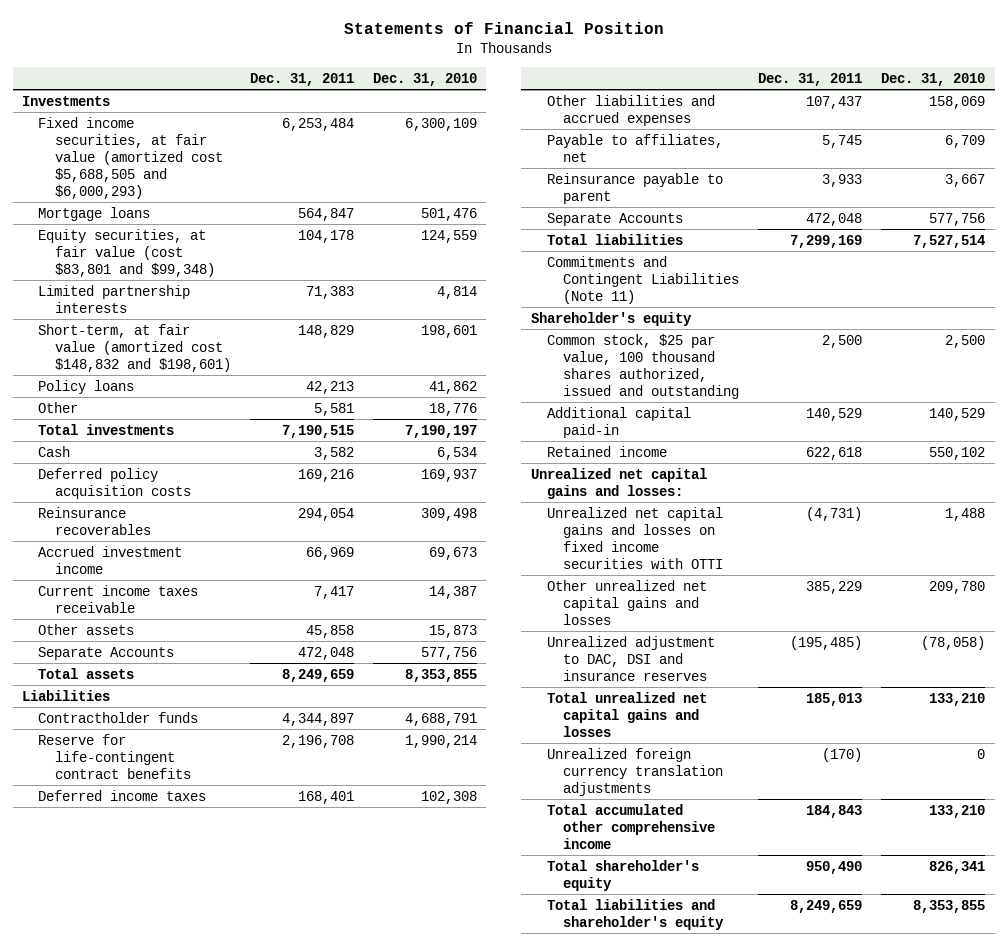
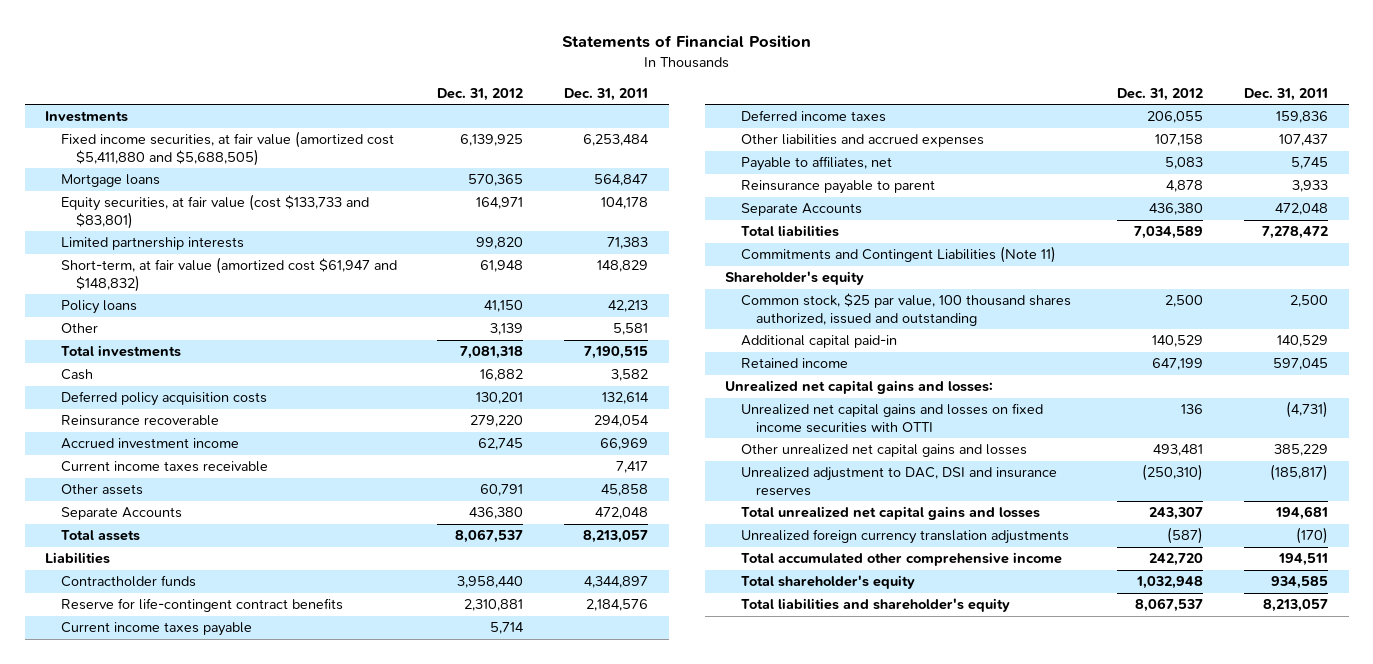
[372,72,477,86] Dec. 31, 2010 -> none
none -> [437,87,524,101] Dec. 31, 2012
[38,116,223,199] Fixed income securities, at fair value (amortized cost $5,688,505 and $6,000,293) -> [60,131,394,166] Fixed income securities, at fair value (amortized cost $5,411,880 and $5,688,505)
[38,228,215,277] Equity securities, at fair value (cost $83,801 and $99,348) -> [60,194,369,229] Equity securities, at fair value (cost $133,733 and $83,801)
[38,323,231,372] Short-term, at fair value (amortized cost $148,832 and $198,601) -> [60,257,397,292] Short-term, at fair value (amortized cost $61,947 and $148,832)
[297,468,354,482] 169,216 -> [602,392,650,405] 132,614
[38,506,151,535] Reinsurance recoverables -> [60,415,219,427] Reinsurance recoverable
[281,668,354,682] 8,249,659 -> [583,530,649,544] 8,213,057
[281,734,354,748] 2,196,708 -> [586,599,649,612] 2,184,576
none -> [60,622,252,637] Current income taxes payable
[297,790,354,804] 168,401 -> [1276,111,1329,124] 159,836
[790,234,863,248] 7,299,169 -> [1262,226,1329,240] 7,278,472
[806,446,863,460] 622,618 -> [1273,358,1329,371] 597,045
[790,635,863,650] (195,485) -> [1270,464,1329,482] (185,817)
[806,692,863,706] 185,013 -> [1275,506,1329,521] 194,681
[806,804,863,818] 184,843 -> [1278,553,1329,567] 194,511
[806,860,863,874] 950,490 -> [1271,576,1329,590] 934,585
[790,899,863,913] 8,249,659 -> [1263,599,1329,613] 8,213,057

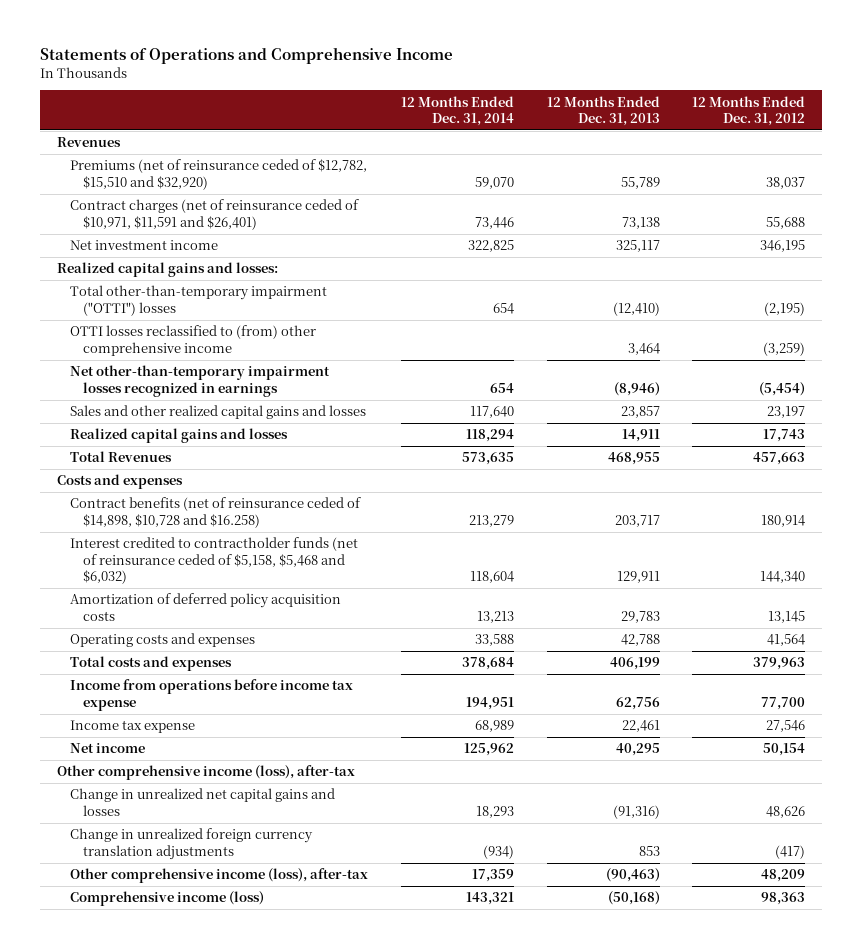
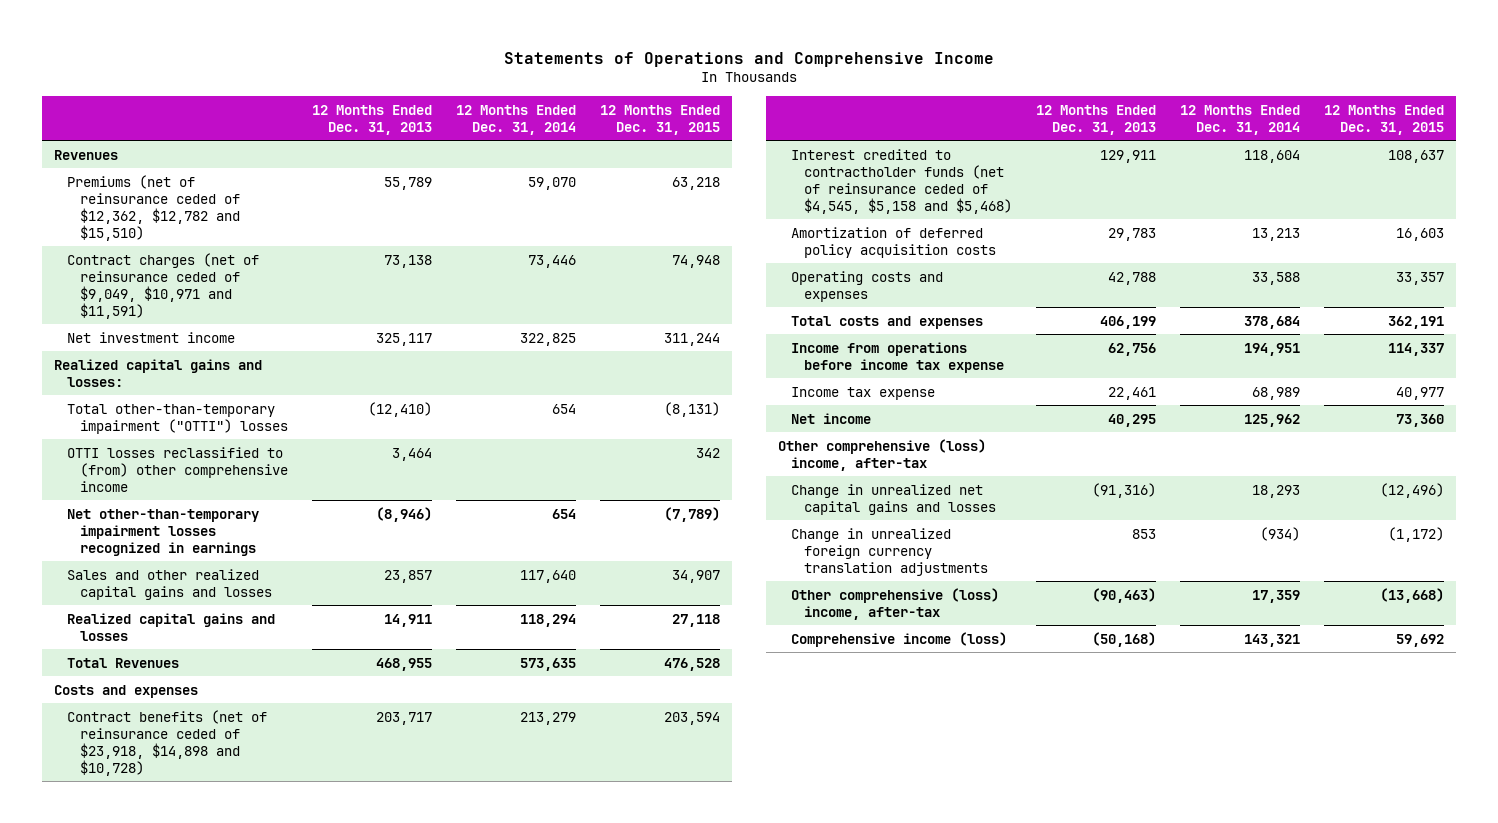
[692,95,806,127] 12 Months Ended Dec. 31, 2012 -> none
none -> [599,104,720,135] 12 Months Ended Dec. 31, 2015
[69,159,367,190] Premiums (net of reinsurance ceded of $12,782, $15,510 and $32,920) -> [67,174,240,241] Premiums (net of reinsurance ceded of $12,362, $12,782 and $15,510)
[69,199,359,230] Contract charges (net of reinsurance ceded of $10,971, $11,591 and $26,401) -> [67,252,260,319] Contract charges (net of reinsurance ceded of $9,049, $10,971 and $11,591)
[69,497,361,528] Contract benefits (net of reinsurance ceded of $14,898, $10,728 and $16.258) -> [67,709,268,776] Contract benefits (net of reinsurance ceded of $23,918, $14,898 and $10,728)
[69,537,358,584] Interest credited to contractholder funds (net of reinsurance ceded of $5,158, $5,468 and $6,032) -> [791,148,1012,214] Interest credited to contractholder funds (net of reinsurance ceded of $4,545, $5,158 and $5,468)
[56,765,355,781] Other comprehensive income (loss), after-tax -> [778,438,987,471] Other comprehensive (loss) income, after-tax
[69,868,368,884] Other comprehensive income (loss), after-tax -> [791,587,1000,620] Other comprehensive (loss) income, after-tax

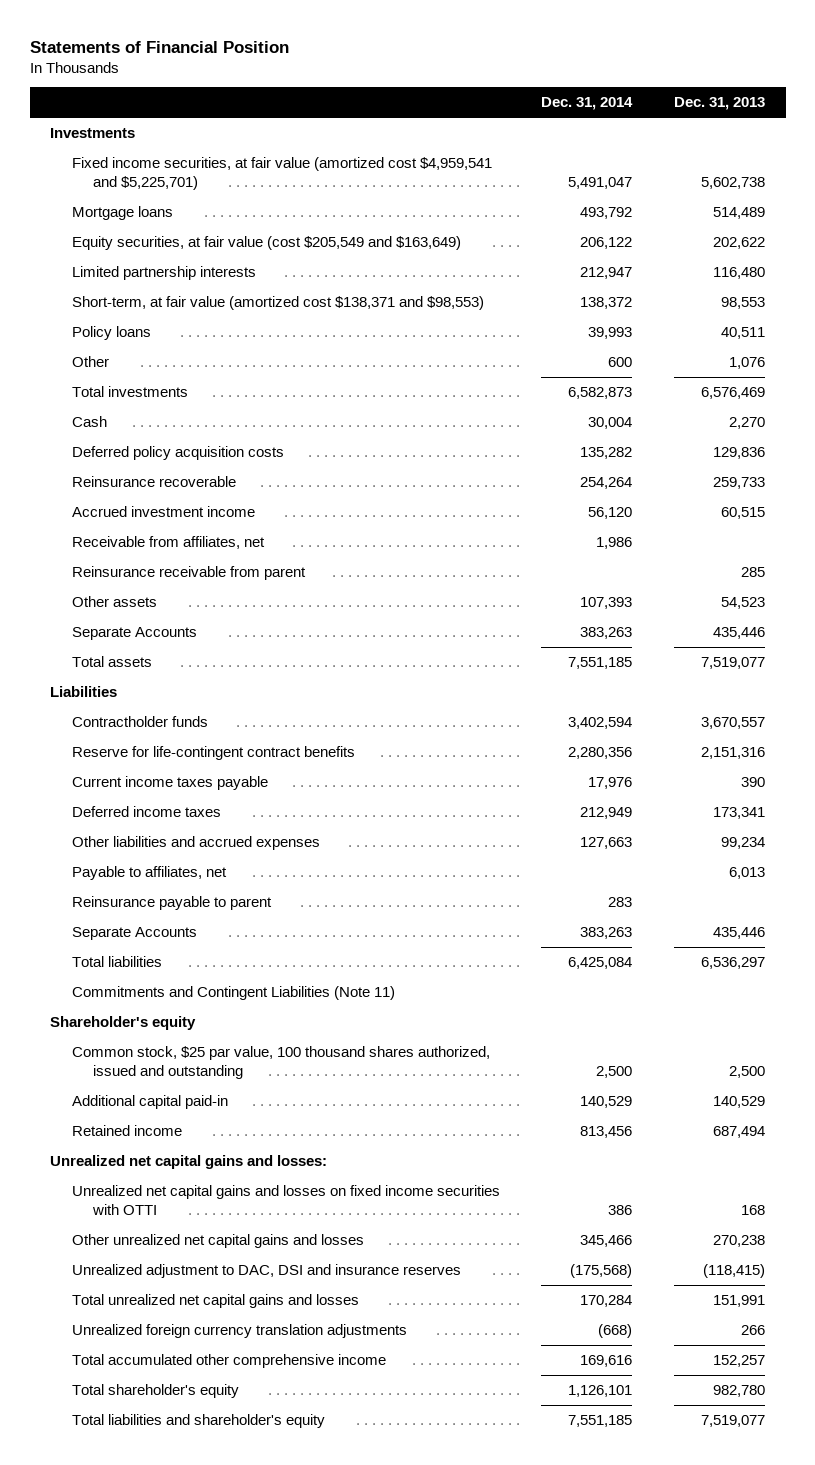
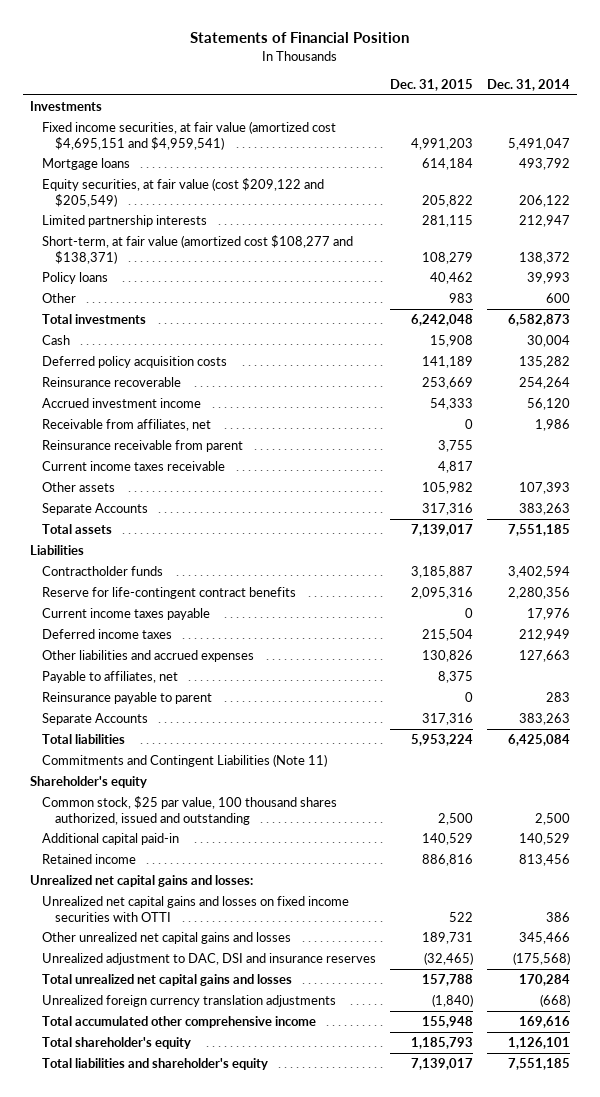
[673,97,765,111] Dec. 31, 2013 -> none
none -> [390,78,474,91] Dec. 31, 2015
[71,157,492,191] Fixed income securities, at fair value (amortized cost $4,959,541 and $5,225,701) -> [42,121,337,150] Fixed income securities, at fair value (amortized cost $4,695,151 and $4,959,541)
[71,236,461,251] Equity securities, at fair value (cost $205,549 and $163,649) -> [42,178,325,207] Equity securities, at fair value (cost $209,122 and $205,549)
[71,296,484,311] Short-term, at fair value (amortized cost $138,371 and $98,553) -> [42,235,354,264] Short-term, at fair value (amortized cost $108,277 and $138,371)
none -> [42,461,226,472] Current income taxes receivable

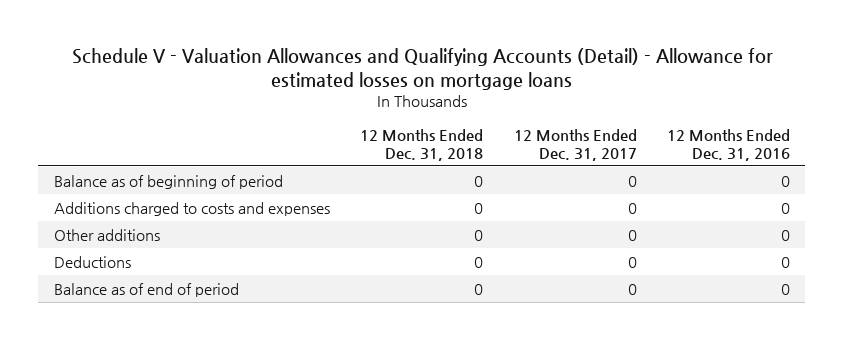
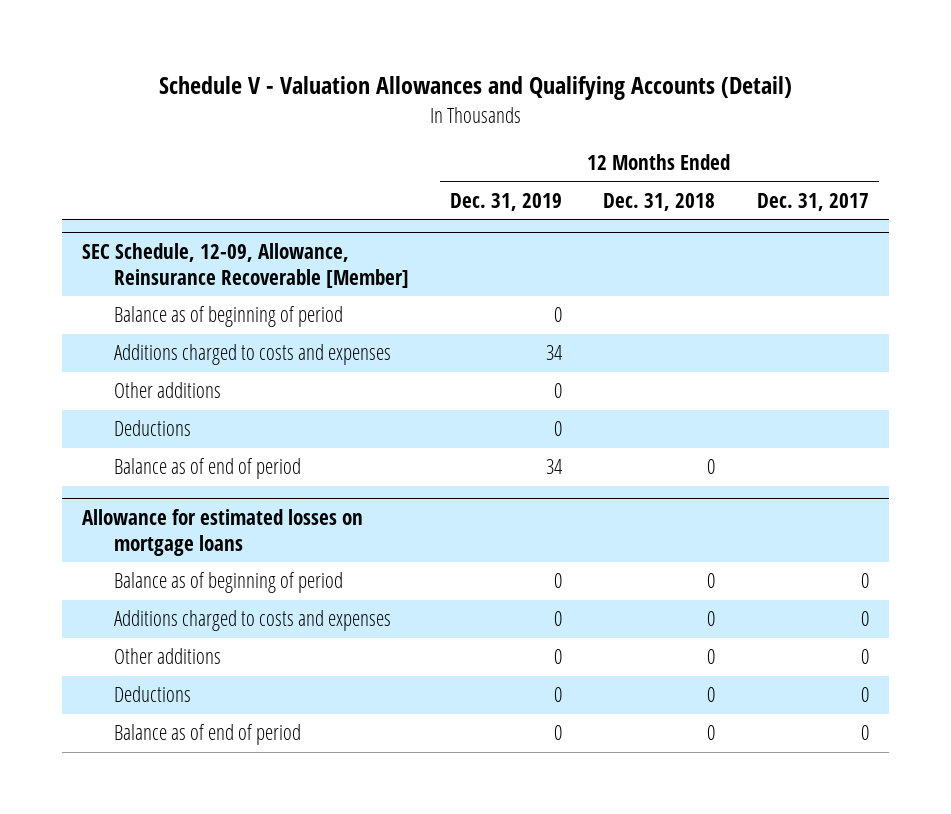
[71,48,773,90] Schedule V - Valuation Allowances and Qualifying Accounts (Detail) - Allowance for estimated losses on mortgage loans -> [158,76,792,101] Schedule V - Valuation Allowances and Qualifying Accounts (Detail)
[667,129,791,161] 12 Months Ended Dec. 31, 2016 -> none
none -> [450,192,563,211] Dec. 31, 2019
none -> [82,243,409,288] SEC Schedule, 12-09, Allowance, Reinsurance Recoverable [Member]
none -> [113,306,343,328] Balance as of beginning of period
none -> [113,344,391,366] Additions charged to costs and expenses
none -> [113,382,221,399] Other additions
none -> [113,420,191,437] Deductions
none -> [113,458,301,480] Balance as of end of period
none -> [82,509,364,556] Allowance for estimated losses on mortgage loans

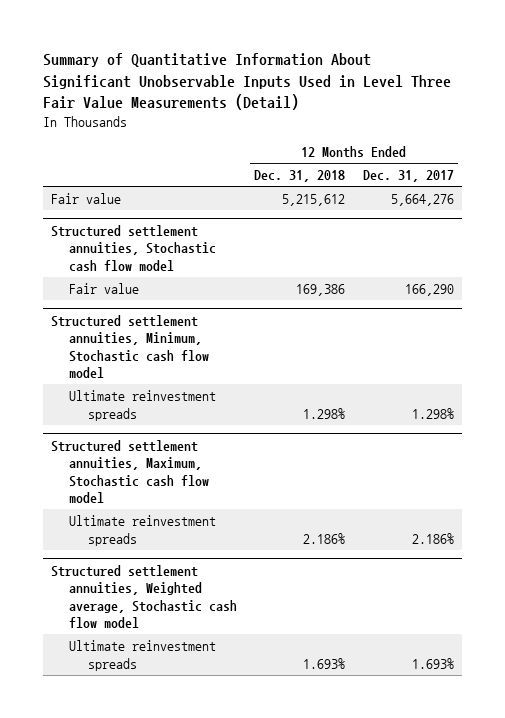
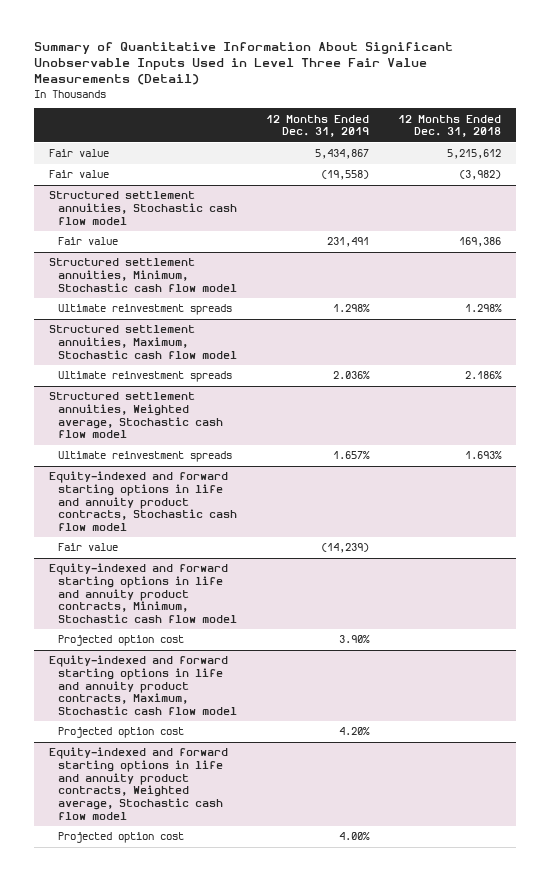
[362,170,454,183] Dec. 31, 2017 -> none
none -> [266,114,370,138] 12 Months Ended Dec. 31, 2019
none -> [48,170,109,179] Fair value
none -> [48,471,238,532] Equity-indexed and forward starting options in life and annuity product contracts, Stochastic cash flow model
none -> [58,543,119,552] Fair value
none -> [48,563,238,624] Equity-indexed and forward starting options in life and annuity product contracts, Minimum, Stochastic cash flow model
none -> [58,635,185,647] Projected option cost
none -> [48,655,238,716] Equity-indexed and forward starting options in life and annuity product contracts, Maximum, Stochastic cash flow model
none -> [58,727,185,739] Projected option cost
none -> [48,747,228,820] Equity-indexed and forward starting options in life and annuity product contracts, Weighted average, Stochastic cash flow model
none -> [58,832,185,844] Projected option cost

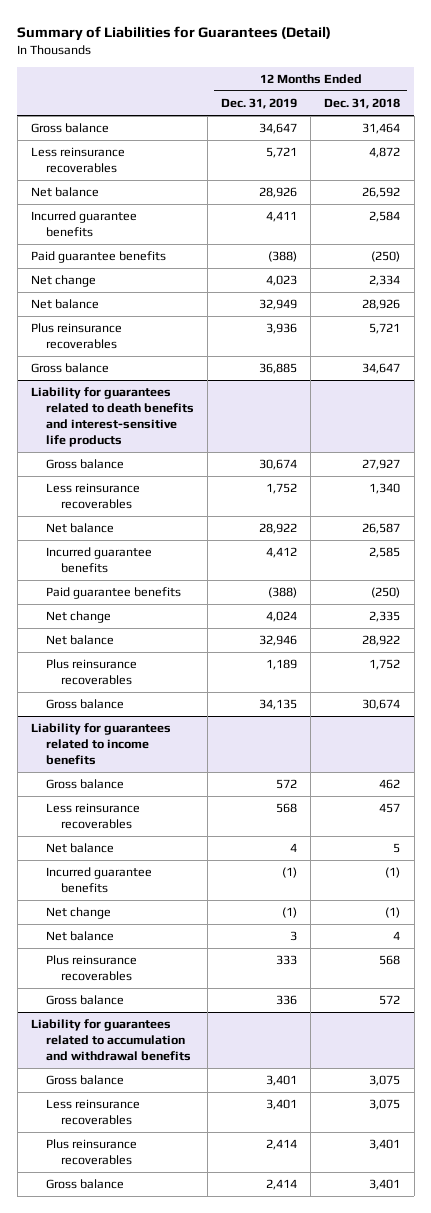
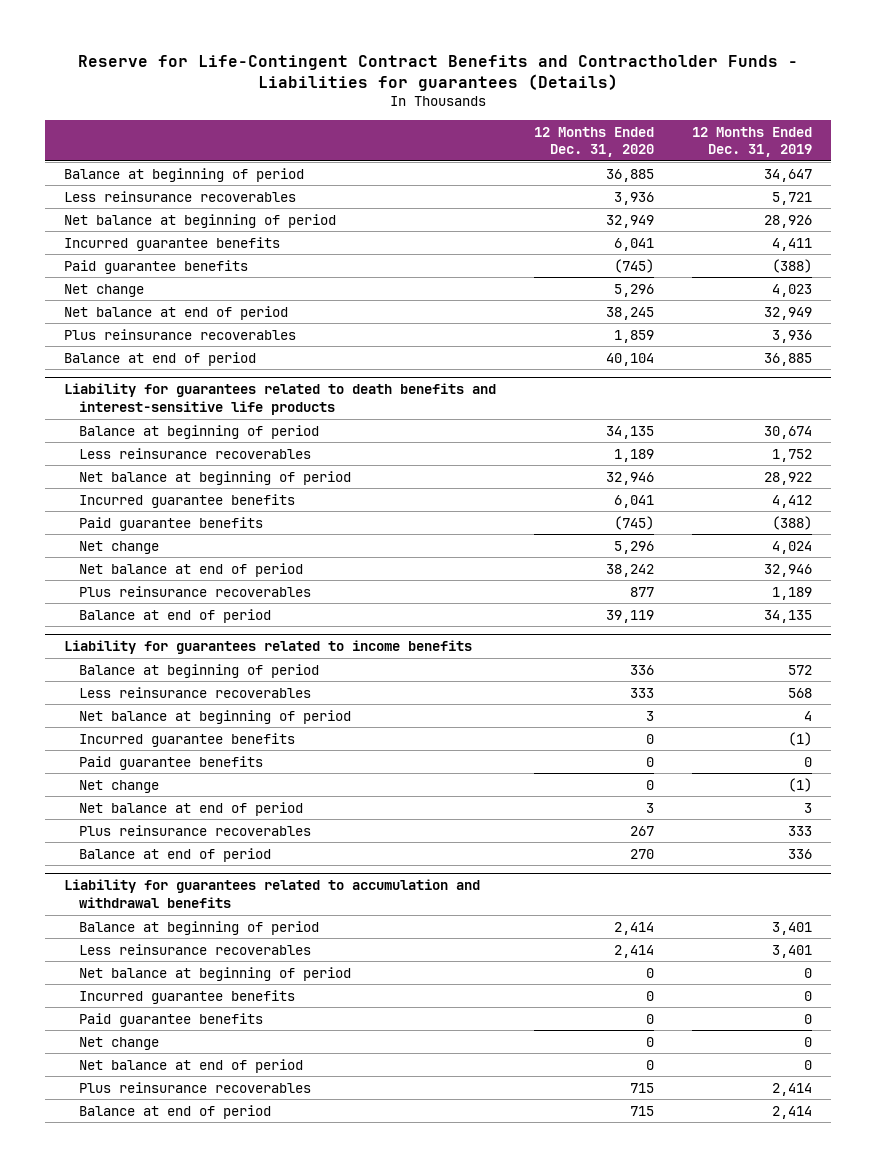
[17,25,332,41] Summary of Liabilities for Guarantees (Detail) -> [78,54,799,91] Reserve for Life-Contingent Contract Benefits and Contractholder Funds - Liabilities for guarantees (Details)
[324,98,401,110] Dec. 31, 2018 -> none
none -> [534,126,655,158] 12 Months Ended Dec. 31, 2020
[30,123,109,134] Gross balance -> [64,167,305,182] Balance at beginning of period
[30,187,99,198] Net balance -> [64,213,337,228] Net balance at beginning of period
[30,299,99,310] Net balance -> [64,305,289,320] Net balance at end of period
[30,363,109,374] Gross balance -> [64,351,257,366] Balance at end of period
[46,459,125,470] Gross balance -> [79,424,320,439] Balance at beginning of period
[46,523,115,534] Net balance -> [79,470,352,485] Net balance at beginning of period
[46,635,115,646] Net balance -> [79,562,304,577] Net balance at end of period
[46,699,125,710] Gross balance -> [79,608,272,623] Balance at end of period
[46,779,125,790] Gross balance -> [79,663,320,678] Balance at beginning of period
[46,843,115,854] Net balance -> [79,709,352,724] Net balance at beginning of period
none -> [79,755,264,770] Paid guarantee benefits
[46,931,115,942] Net balance -> [79,801,304,816] Net balance at end of period
[46,995,125,1006] Gross balance -> [79,847,272,862] Balance at end of period
[46,1075,125,1086] Gross balance -> [79,920,320,935] Balance at beginning of period
none -> [79,966,352,981] Net balance at beginning of period
none -> [79,989,296,1004] Incurred guarantee benefits
none -> [79,1012,264,1027] Paid guarantee benefits
none -> [79,1036,160,1050] Net change
none -> [79,1058,304,1073] Net balance at end of period
[46,1179,125,1190] Gross balance -> [79,1104,272,1119] Balance at end of period

